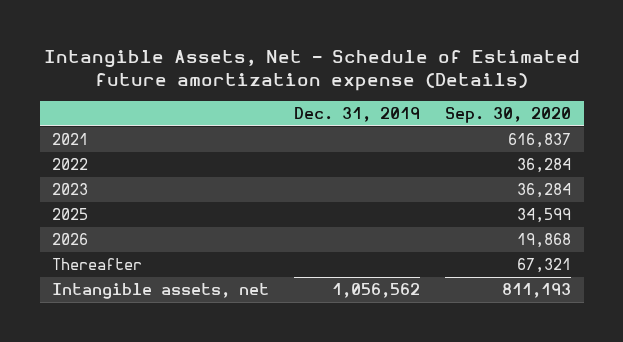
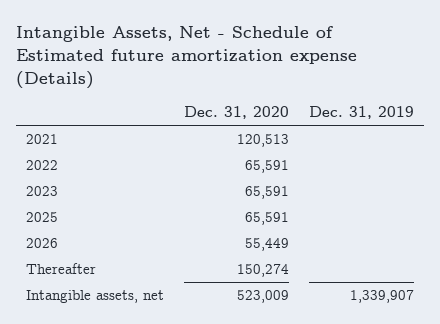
[445,106,572,123] Sep. 30, 2020 -> none
none -> [183,106,289,120] Dec. 31, 2020
[332,283,421,299] 1,056,562 -> [350,290,415,304] 1,339,907

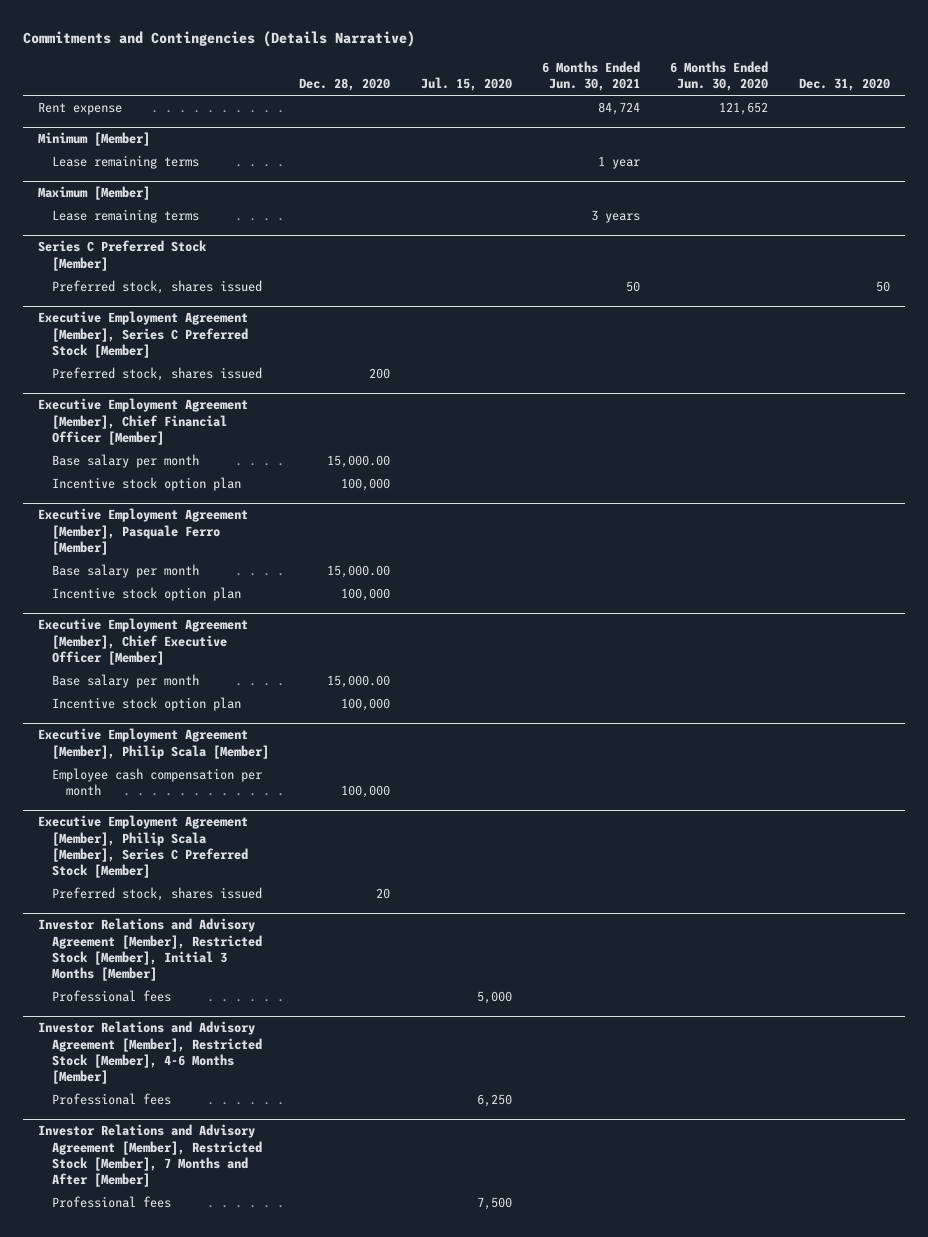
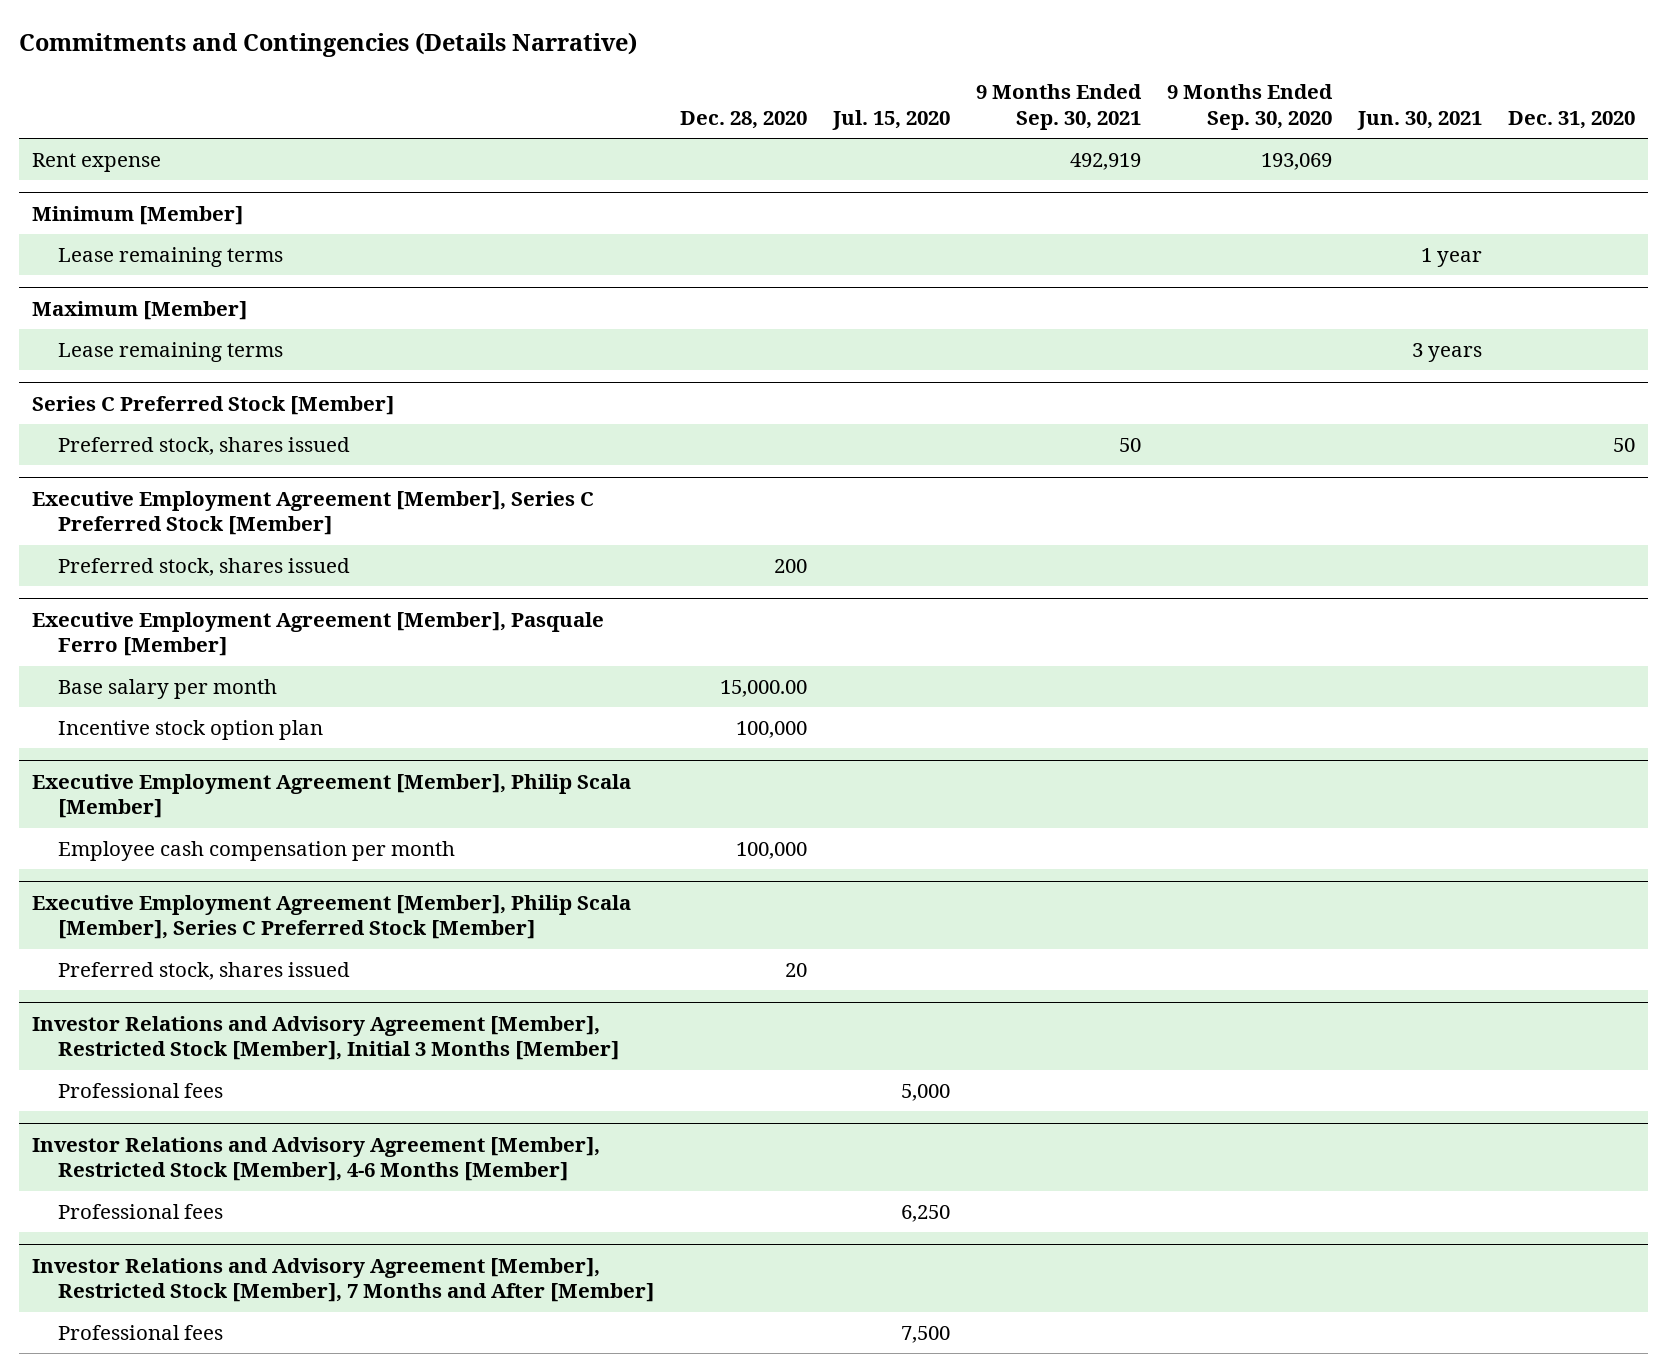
[541,60,640,92] 6 Months Ended Jun. 30, 2021 -> none
[670,60,769,92] 6 Months Ended Jun. 30, 2020 -> none
none -> [976,84,1143,130] 9 Months Ended Sep. 30, 2021
none -> [1167,84,1334,130] 9 Months Ended Sep. 30, 2020
none -> [1357,110,1483,130] Jun. 30, 2021
[38,398,249,445] Executive Employment Agreement [Member], Chief Financial Officer [Member] -> none
[52,453,200,468] Base salary per month -> none
[52,476,242,491] Incentive stock option plan -> none
[38,618,249,665] Executive Employment Agreement [Member], Chief Executive Officer [Member] -> none
[52,673,200,688] Base salary per month -> none
[52,696,242,711] Incentive stock option plan -> none

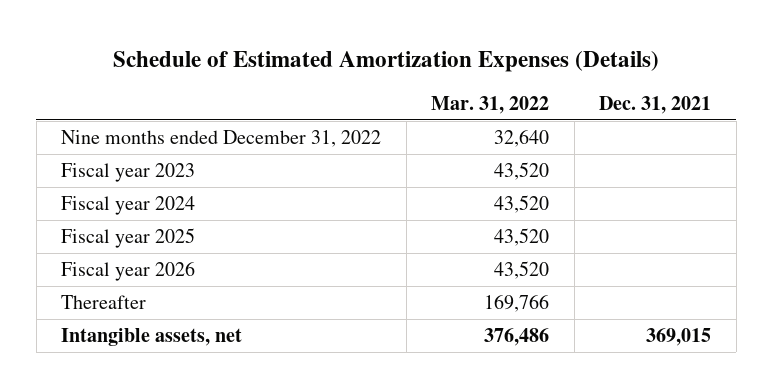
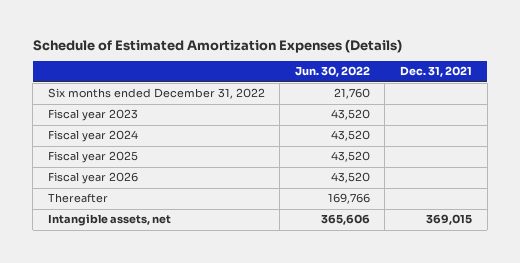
[431,95,550,114] Mar. 31, 2022 -> none
none -> [294,66,370,78] Jun. 30, 2022
[61,130,382,148] Nine months ended December 31, 2022 -> [47,88,265,100] Six months ended December 31, 2022

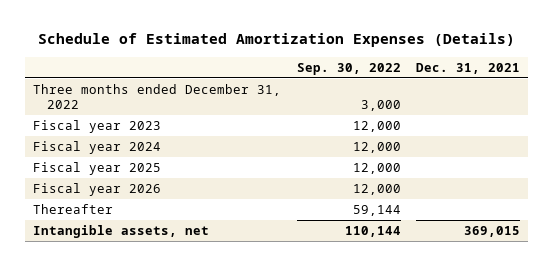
[294,66,370,78] Jun. 30, 2022 -> none
none -> [296,62,401,75] Sep. 30, 2022
[47,88,265,100] Six months ended December 31, 2022 -> [32,83,281,110] Three months ended December 31, 2022

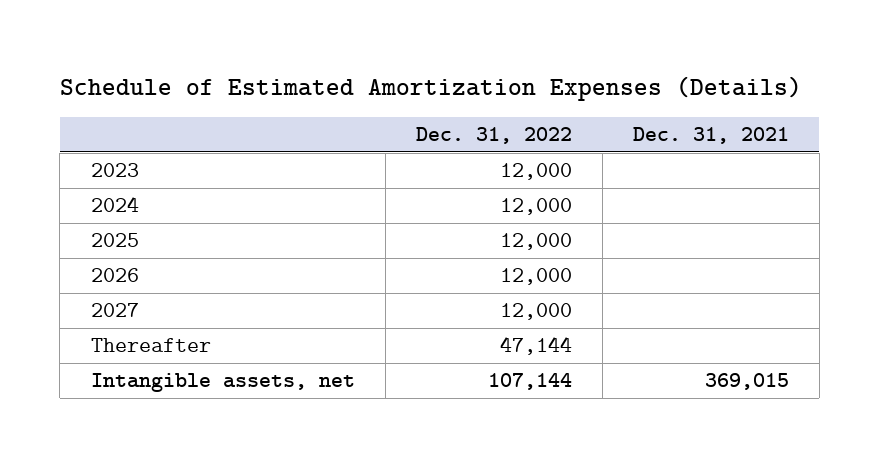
[296,62,401,75] Sep. 30, 2022 -> none
none -> [415,127,572,145] Dec. 31, 2022
[32,83,281,110] Three months ended December 31, 2022 -> none
[32,119,161,133] Fiscal year 2023 -> [90,163,139,178] 2023
[32,140,161,154] Fiscal year 2024 -> [90,196,139,213] 2024
[32,161,161,175] Fiscal year 2025 -> [90,233,139,248] 2025
[32,182,161,196] Fiscal year 2026 -> [90,268,139,283] 2026
none -> [90,303,139,318] 2027

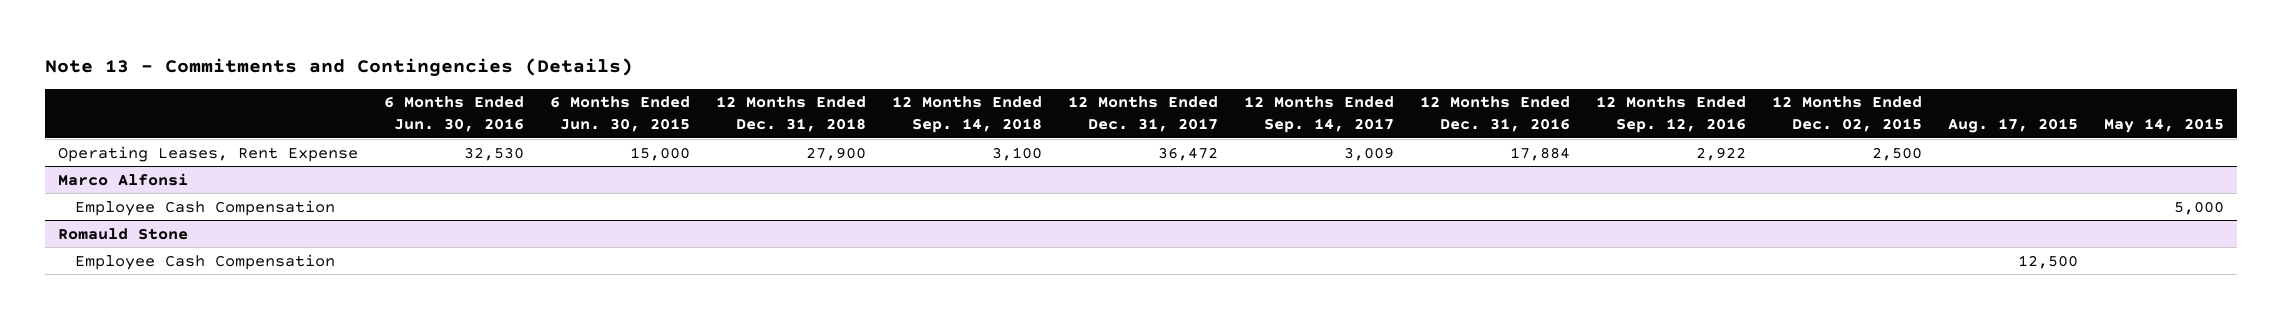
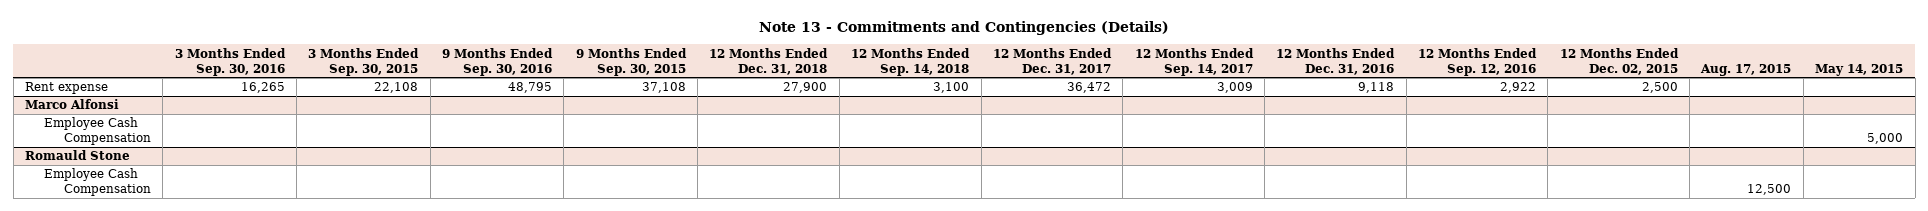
[383,96,524,133] 6 Months Ended Jun. 30, 2016 -> none
[549,96,690,133] 6 Months Ended Jun. 30, 2015 -> none
none -> [174,47,286,76] 3 Months Ended Sep. 30, 2016
none -> [308,47,420,76] 3 Months Ended Sep. 30, 2015
none -> [442,47,554,76] 9 Months Ended Sep. 30, 2016
none -> [575,47,687,76] 9 Months Ended Sep. 30, 2015
[57,145,358,162] Operating Leases, Rent Expense -> [25,82,109,95] Rent expense
[1509,146,1570,161] 17,884 -> [1358,82,1395,94] 9,118

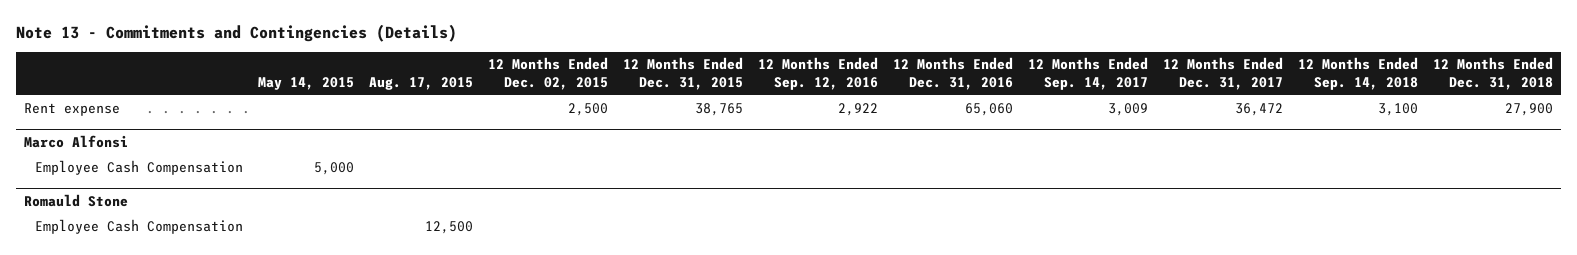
[174,47,286,76] 3 Months Ended Sep. 30, 2016 -> none
[308,47,420,76] 3 Months Ended Sep. 30, 2015 -> none
[442,47,554,76] 9 Months Ended Sep. 30, 2016 -> none
[575,47,687,76] 9 Months Ended Sep. 30, 2015 -> none
none -> [623,57,744,91] 12 Months Ended Dec. 31, 2015
[1358,82,1395,94] 9,118 -> [965,103,1014,117] 65,060

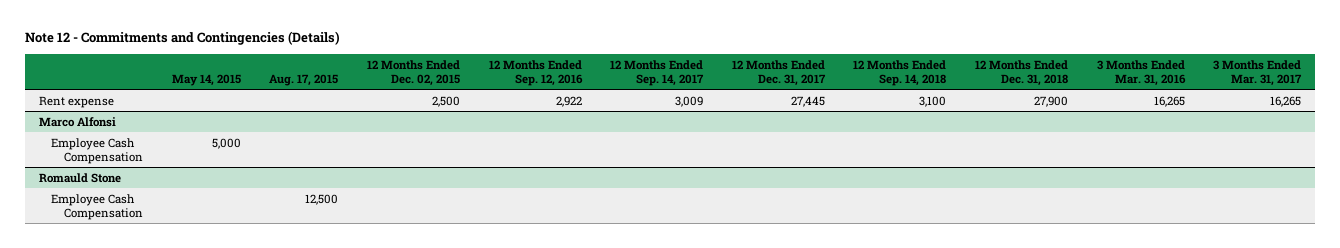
[16,23,458,42] Note 13 - Commitments and Contingencies (Details) -> [24,31,340,46] Note 12 - Commitments and Contingencies (Details)
[623,57,744,91] 12 Months Ended Dec. 31, 2015 -> none
[893,57,1014,91] 12 Months Ended Dec. 31, 2016 -> none
none -> [1096,59,1186,86] 3 Months Ended Mar. 31, 2016
none -> [1213,59,1303,86] 3 Months Ended Mar. 31, 2017
[1235,103,1284,117] 36,472 -> [790,95,825,107] 27,445

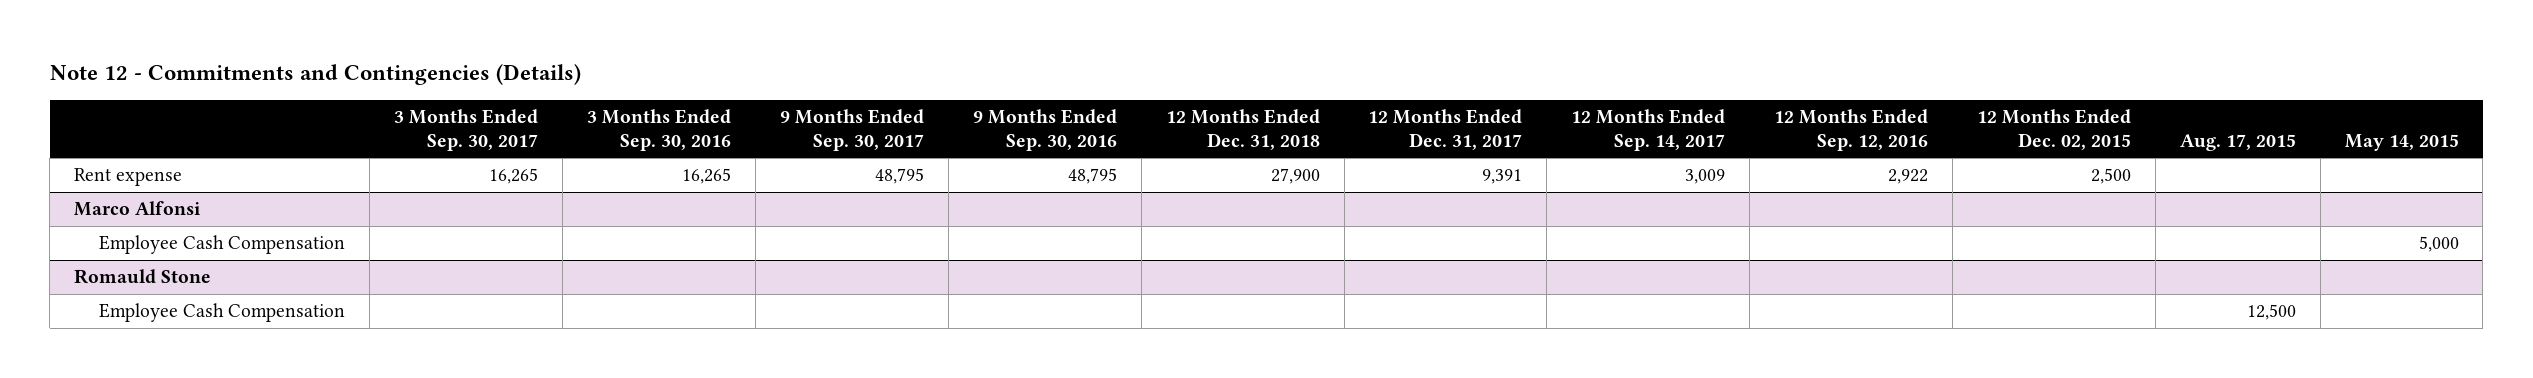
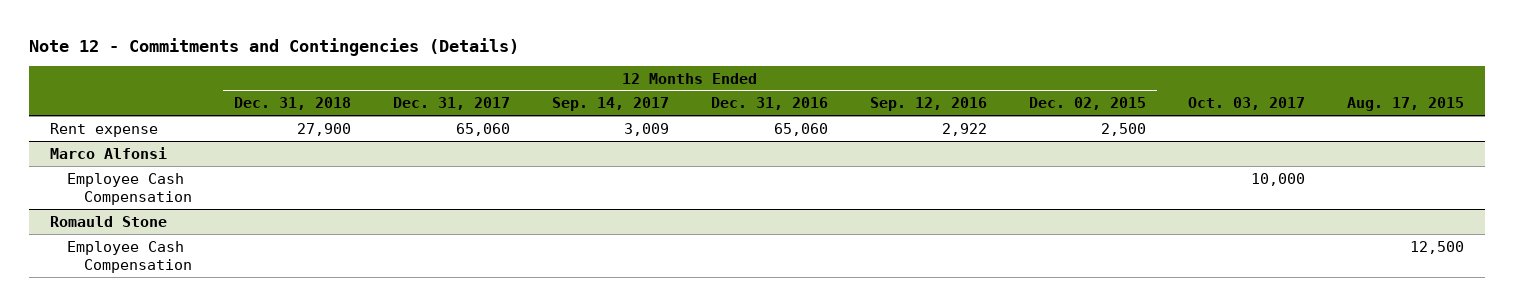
[394,109,539,152] 3 Months Ended Sep. 30, 2017 -> none
[587,109,732,152] 3 Months Ended Sep. 30, 2016 -> none
[779,109,924,152] 9 Months Ended Sep. 30, 2017 -> none
[972,109,1117,152] 9 Months Ended Sep. 30, 2016 -> none
[2344,134,2459,152] May 14, 2015 -> none
none -> [711,97,829,111] Dec. 31, 2016
none -> [1188,97,1306,111] Oct. 03, 2017
[1482,169,1523,185] 9,391 -> [455,122,510,136] 65,060

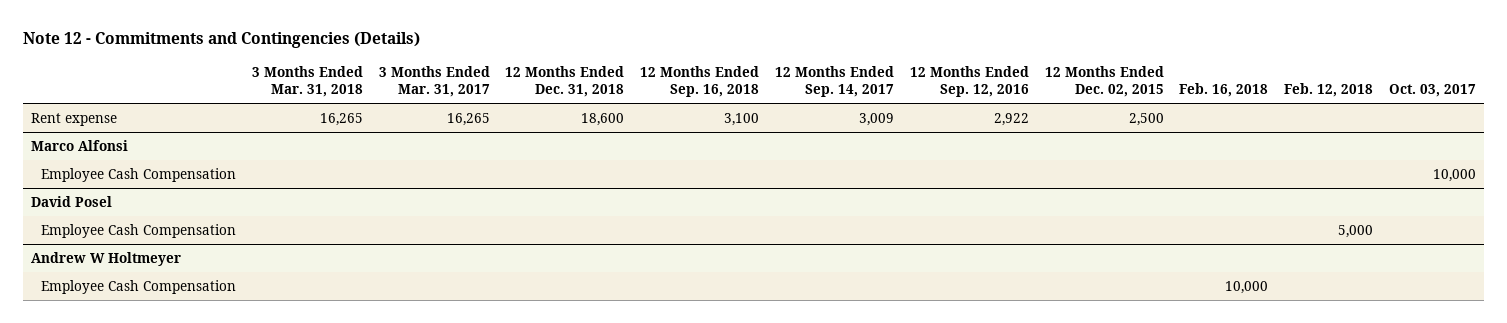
[392,97,510,111] Dec. 31, 2017 -> none
[711,97,829,111] Dec. 31, 2016 -> none
[1347,97,1465,112] Aug. 17, 2015 -> none
none -> [251,65,363,97] 3 Months Ended Mar. 31, 2018
none -> [378,65,490,97] 3 Months Ended Mar. 31, 2017
none -> [640,65,760,97] 12 Months Ended Sep. 16, 2018
none -> [1179,82,1269,97] Feb. 16, 2018
none -> [1284,82,1374,97] Feb. 12, 2018
[296,122,351,136] 27,900 -> [581,112,625,126] 18,600
[50,215,168,227] Romauld Stone -> none
[67,240,192,273] Employee Cash Compensation -> none
none -> [31,195,113,207] David Posel
none -> [41,223,237,238] Employee Cash Compensation
none -> [31,251,182,266] Andrew W Holtmeyer
none -> [41,279,237,294] Employee Cash Compensation

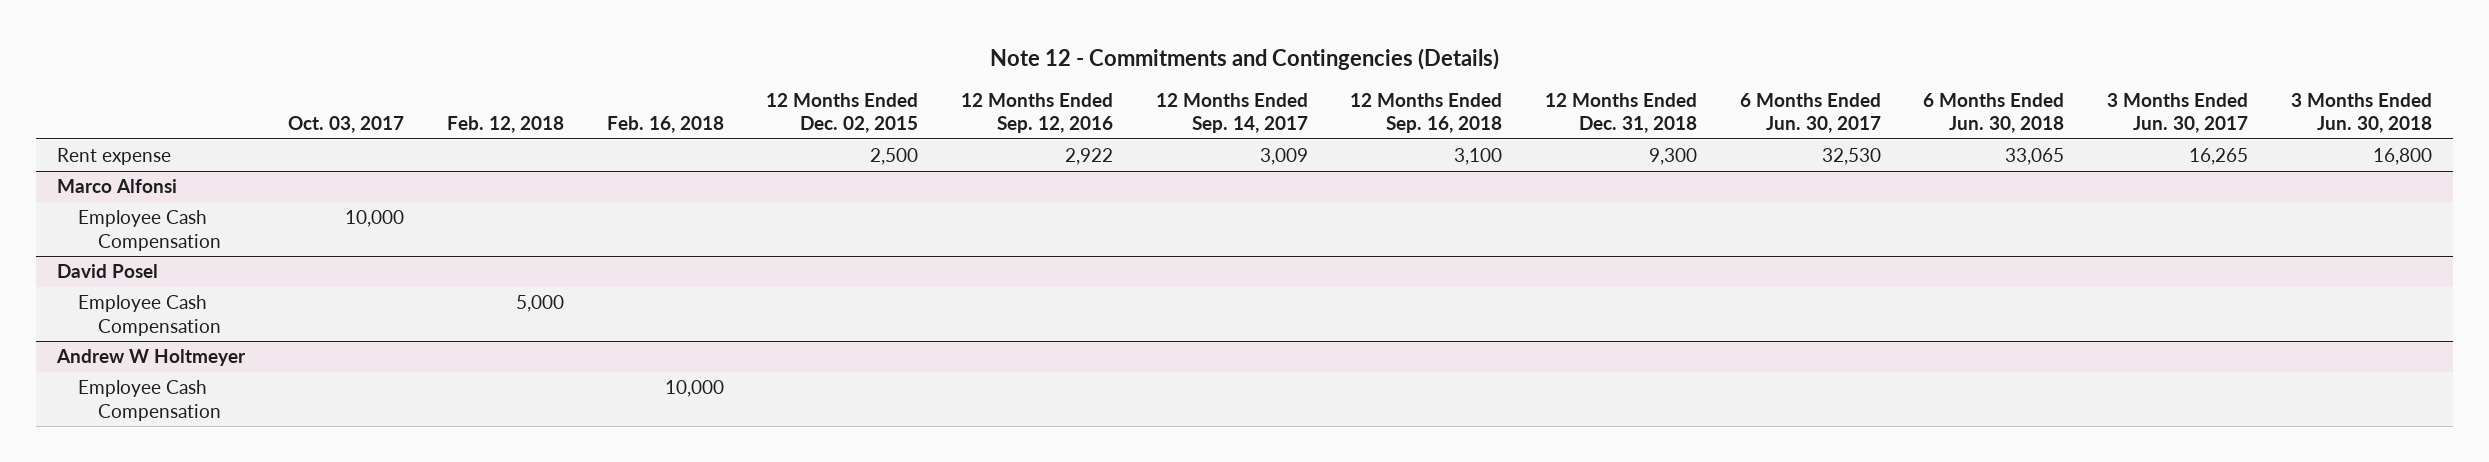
[251,65,363,97] 3 Months Ended Mar. 31, 2018 -> none
[378,65,490,97] 3 Months Ended Mar. 31, 2017 -> none
none -> [1739,92,1881,134] 6 Months Ended Jun. 30, 2017
none -> [1923,92,2065,134] 6 Months Ended Jun. 30, 2018
none -> [2107,92,2249,134] 3 Months Ended Jun. 30, 2017
none -> [2290,92,2432,134] 3 Months Ended Jun. 30, 2018
[581,112,625,126] 18,600 -> [1649,148,1698,166] 9,300

